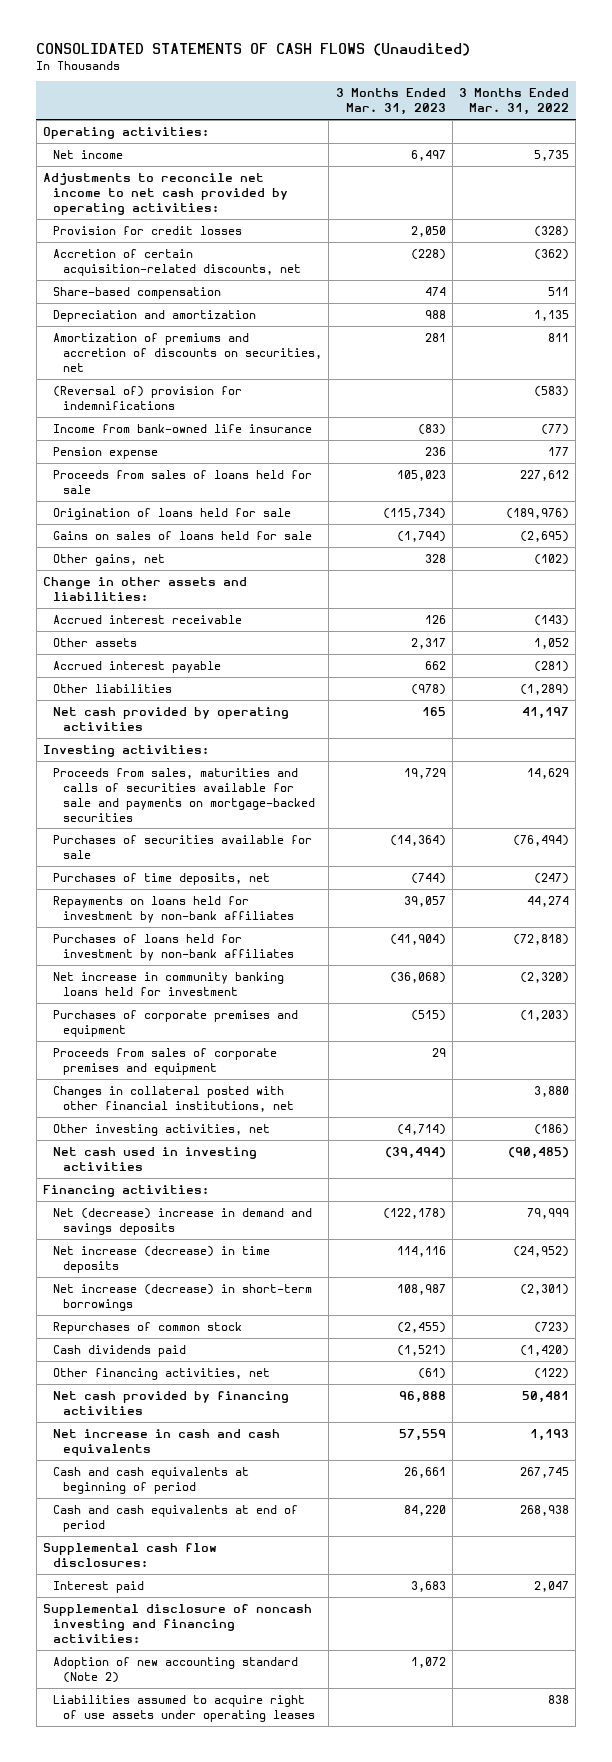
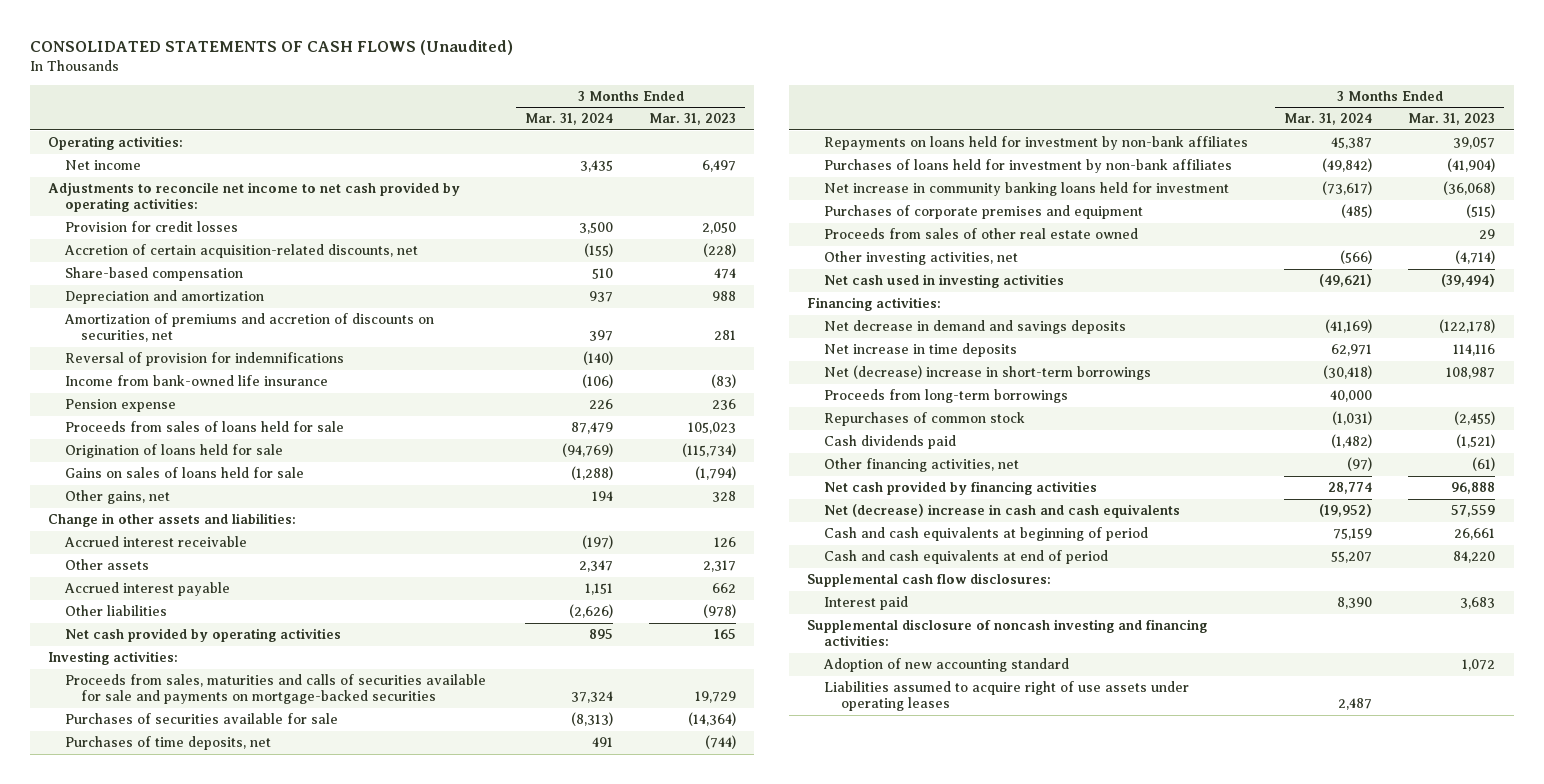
[459,88,570,116] 3 Months Ended Mar. 31, 2022 -> none
none -> [524,113,613,126] Mar. 31, 2024
[53,385,243,410] (Reversal of) provision for indemnifications -> [64,352,344,367] Reversal of provision for indemnifications
[53,1047,278,1075] Proceeds from sales of corporate premises and equipment -> none
[53,1085,295,1112] Changes in collateral posted with other financial institutions, net -> none
none -> [823,228,1138,240] Proceeds from sales of other real estate owned
[53,1207,313,1235] Net (decrease) increase in demand and savings deposits -> [823,320,1126,335] Net decrease in demand and savings deposits
[53,1245,271,1273] Net increase (decrease) in time deposits -> [823,343,1017,358] Net increase in time deposits
[53,1283,313,1311] Net increase (decrease) in short-term borrowings -> [823,365,1151,381] Net (decrease) increase in short-term borrowings
none -> [823,389,1068,404] Proceeds from long-term borrowings
[53,1428,281,1456] Net increase in cash and cash equivalents -> [823,504,1180,519] Net (decrease) increase in cash and cash equivalents
[53,1656,299,1683] Adoption of new accounting standard (Note 2) -> [822,658,1069,673] Adoption of new accounting standard

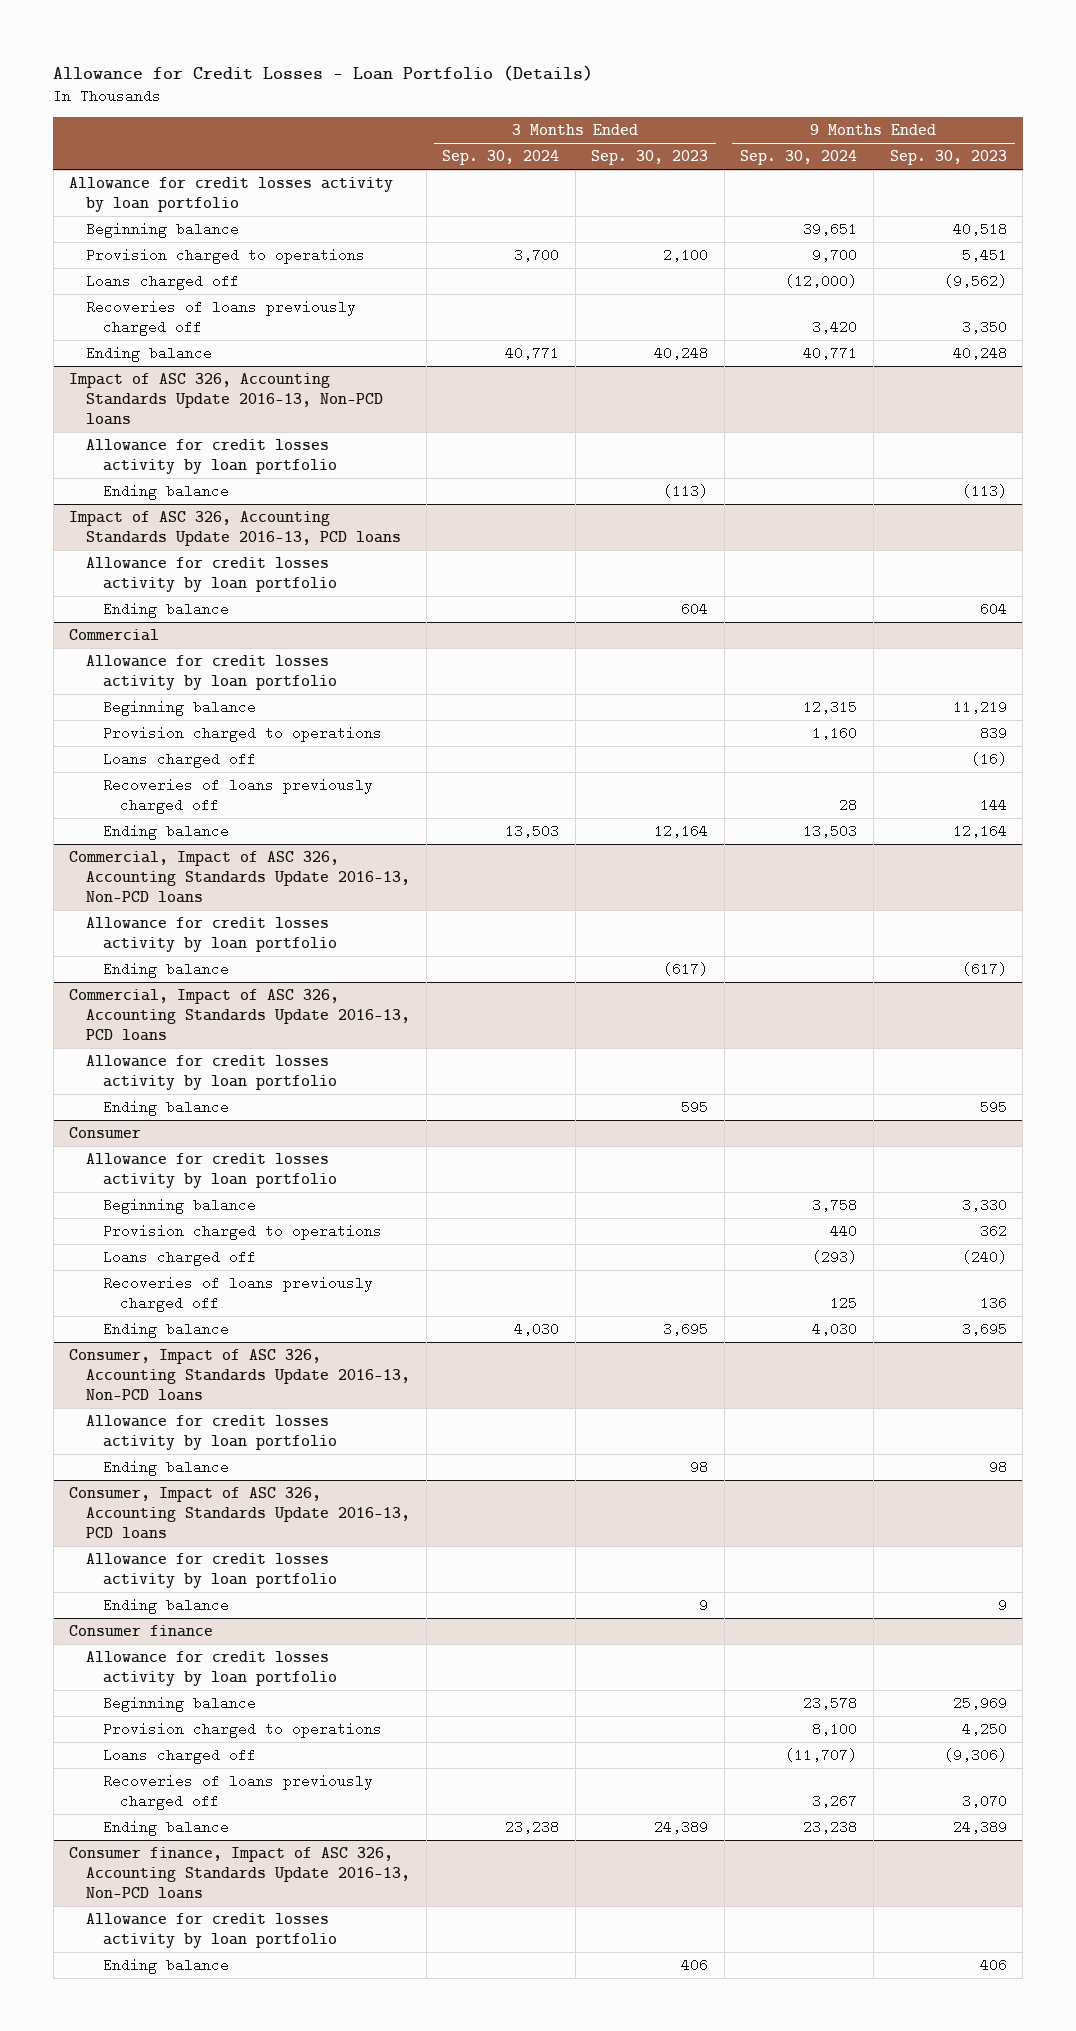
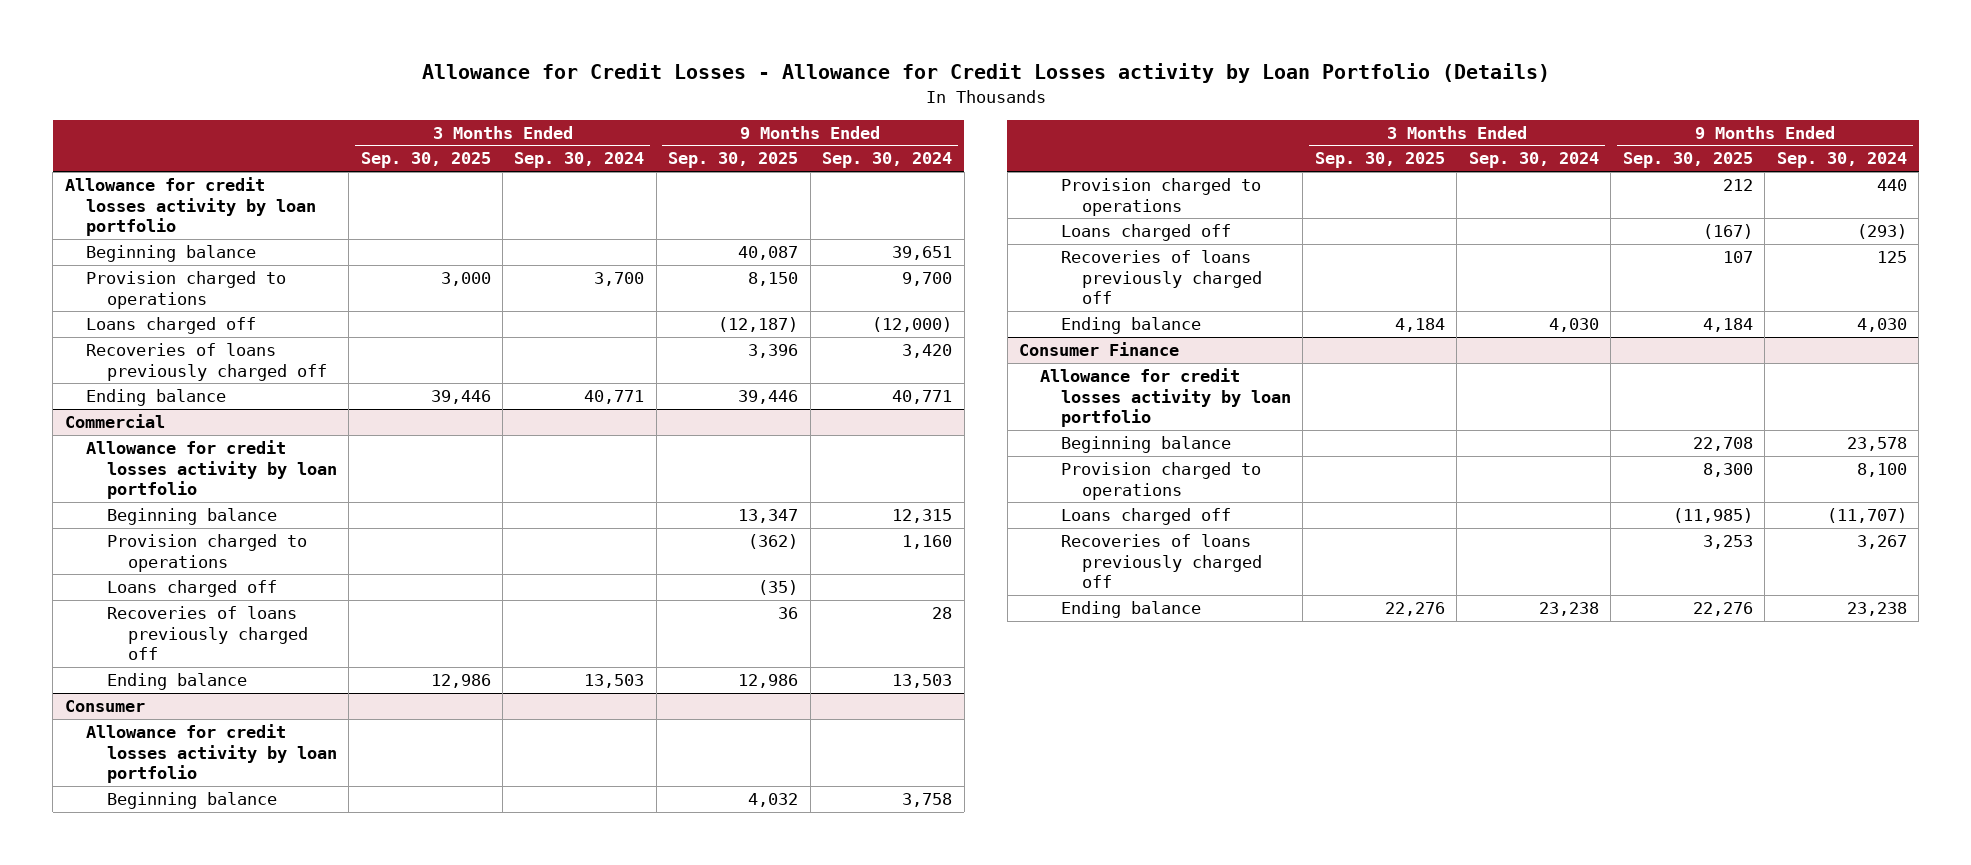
[53,64,594,81] Allowance for Credit Losses - Loan Portfolio (Details) -> [421,63,1550,84] Allowance for Credit Losses - Allowance for Credit Losses activity by Loan Portfolio (Details)
[591,150,709,166] Sep. 30, 2023 -> none
[889,150,1007,166] Sep. 30, 2023 -> none
none -> [360,152,491,169] Sep. 30, 2025
none -> [668,152,799,169] Sep. 30, 2025
[69,372,384,426] Impact of ASC 326, Accounting Standards Update 2016-13, Non-PCD loans -> none
[86,438,338,475] Allowance for credit losses activity by loan portfolio -> none
[103,483,230,500] Ending balance -> none
[69,510,402,547] Impact of ASC 326, Accounting Standards Update 2016-13, PCD loans -> none
[86,556,338,593] Allowance for credit losses activity by loan portfolio -> none
[103,601,230,618] Ending balance -> none
[69,850,411,904] Commercial, Impact of ASC 326, Accounting Standards Update 2016-13, Non-PCD loans -> none
[86,916,338,953] Allowance for credit losses activity by loan portfolio -> none
[103,961,230,978] Ending balance -> none
[69,988,411,1042] Commercial, Impact of ASC 326, Accounting Standards Update 2016-13, PCD loans -> none
[86,1054,338,1091] Allowance for credit losses activity by loan portfolio -> none
[103,1099,230,1116] Ending balance -> none
[69,1348,411,1402] Consumer, Impact of ASC 326, Accounting Standards Update 2016-13, Non-PCD loans -> none
[86,1414,338,1451] Allowance for credit losses activity by loan portfolio -> none
[103,1459,230,1476] Ending balance -> none
[69,1486,411,1540] Consumer, Impact of ASC 326, Accounting Standards Update 2016-13, PCD loans -> none
[86,1552,338,1589] Allowance for credit losses activity by loan portfolio -> none
[103,1597,230,1614] Ending balance -> none
[69,1624,214,1637] Consumer finance -> [1019,342,1180,357] Consumer Finance
[69,1846,411,1900] Consumer finance, Impact of ASC 326, Accounting Standards Update 2016-13, Non-PCD loans -> none
[86,1912,338,1949] Allowance for credit losses activity by loan portfolio -> none
[103,1957,230,1974] Ending balance -> none

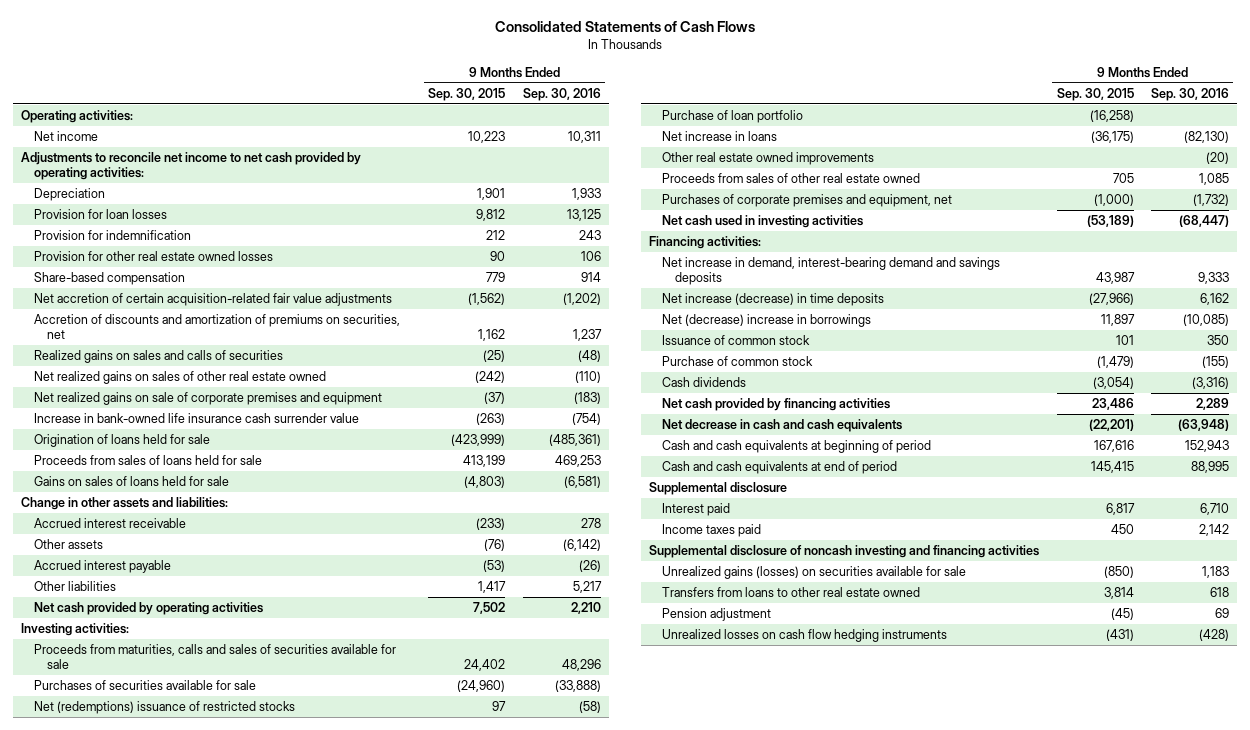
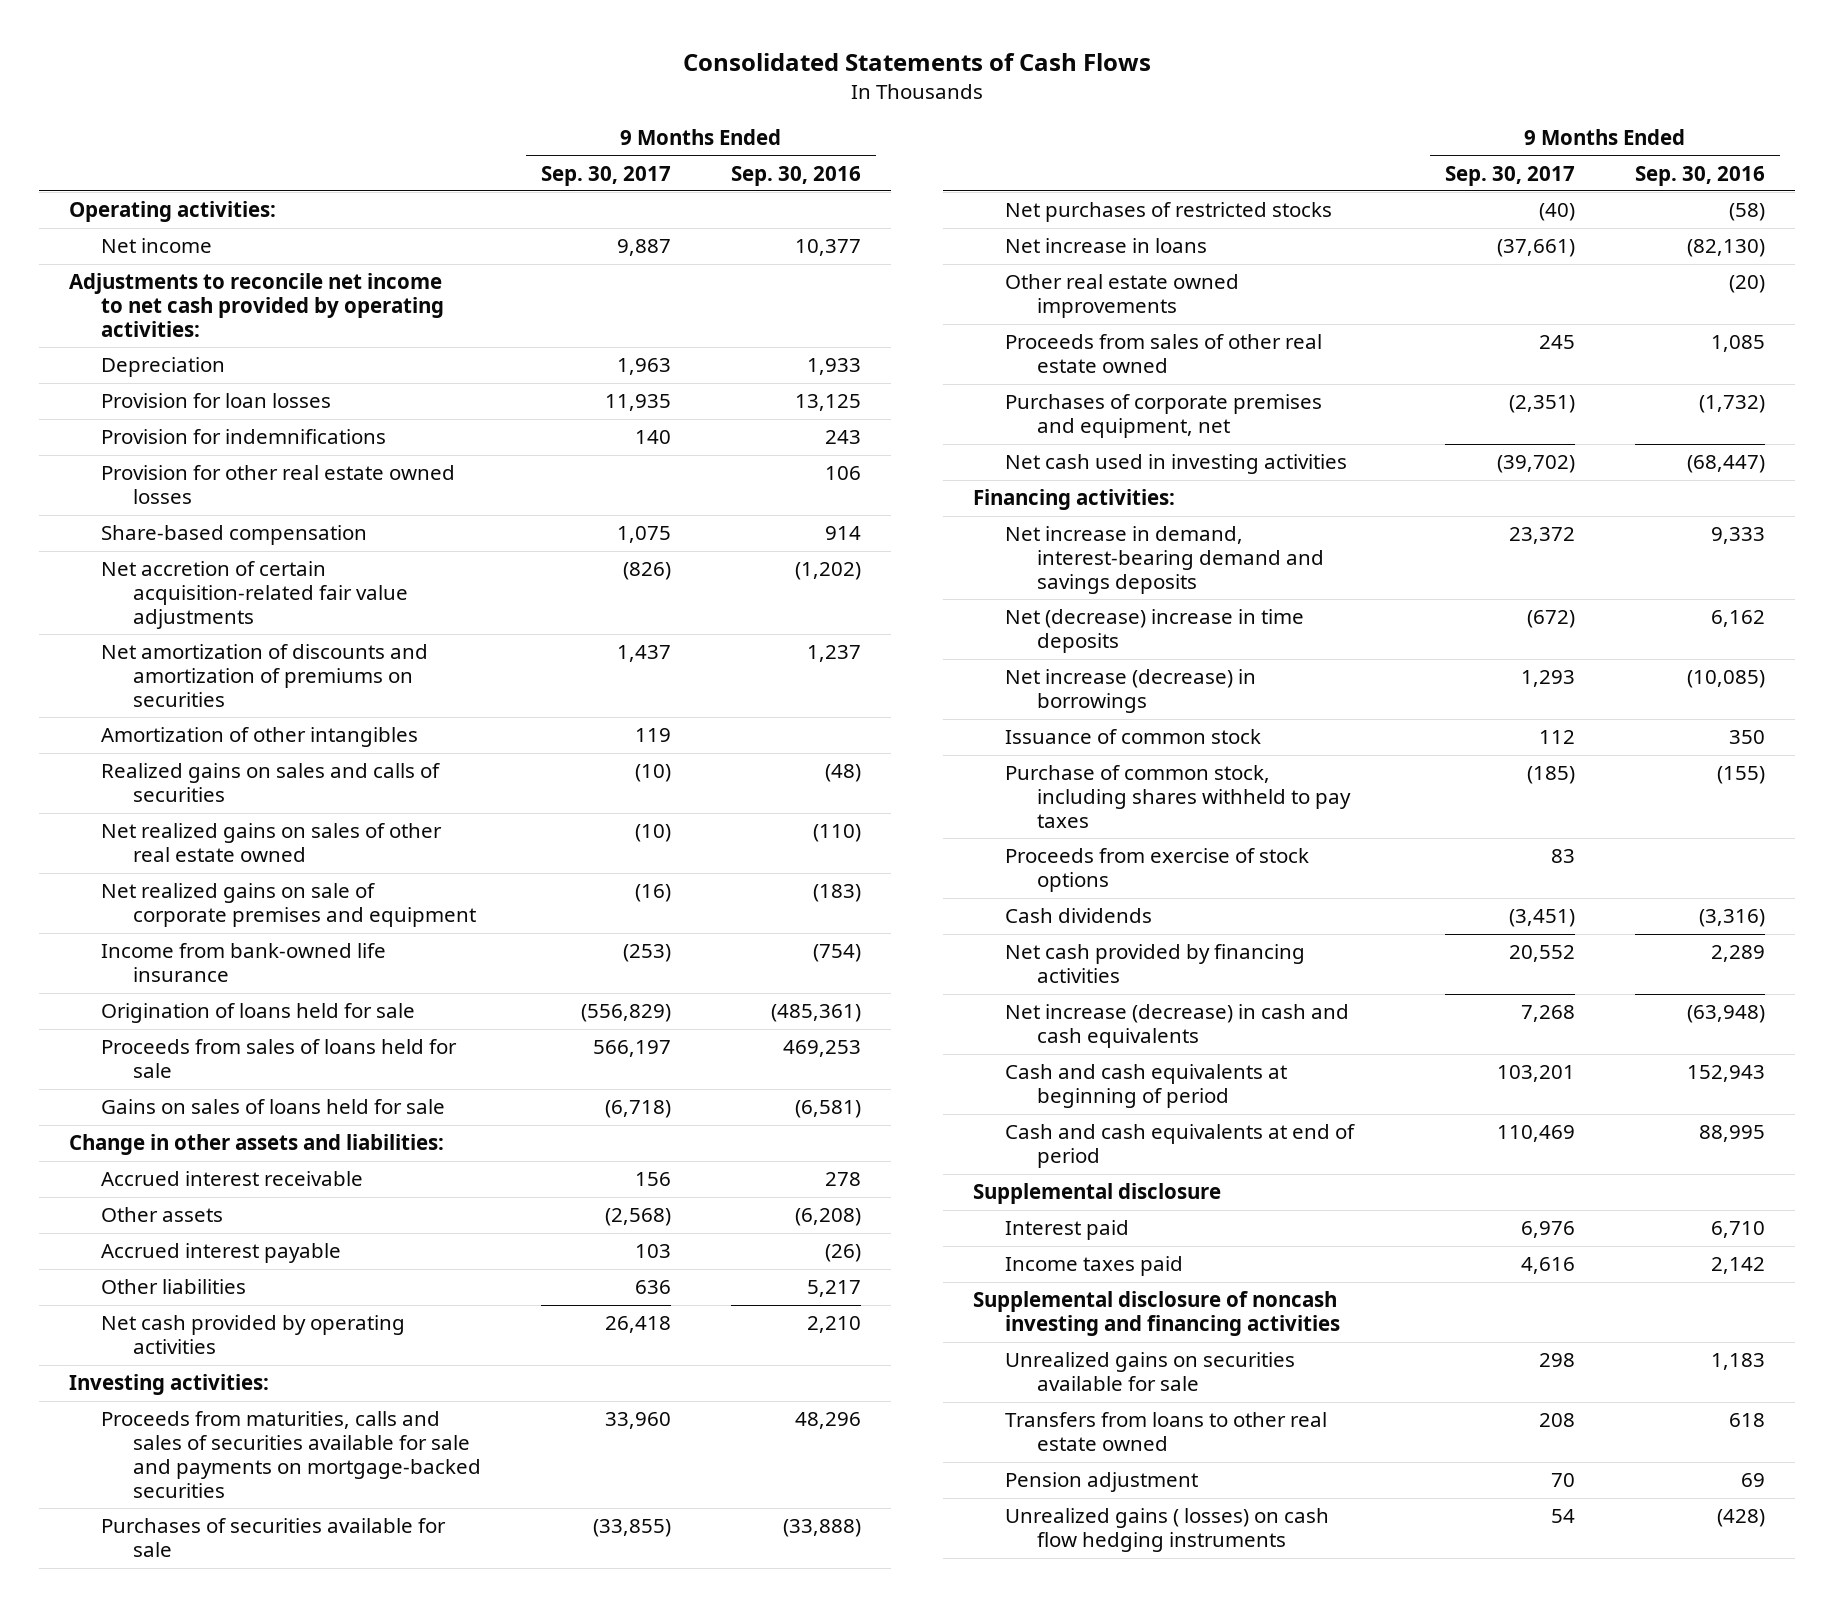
[428,88,506,102] Sep. 30, 2015 -> none
none -> [540,165,671,186] Sep. 30, 2017
[567,131,601,144] 10,311 -> [795,239,862,257] 10,377
[33,230,191,241] Provision for indemnification -> [100,429,386,445] Provision for indemnifications
[33,314,400,339] Accretion of discounts and amortization of premiums on securities, net -> [100,644,428,708] Net amortization of discounts and amortization of premiums on securities
none -> [100,727,418,748] Amortization of other intangibles
[33,413,359,424] Increase in bank-owned life insurance cash surrender value -> [100,943,386,983] Income from bank-owned life insurance
[562,539,601,552] (6,142) -> [795,1208,862,1227] (6,208)
[33,644,396,669] Proceeds from maturities, calls and sales of securities available for sale -> [100,1411,481,1498] Proceeds from maturities, calls and sales of securities available for sale and payments on mortgage-backed securities
[662,110,804,124] Purchase of loan portfolio -> none
[33,701,295,715] Net (redemptions) issuance of restricted stocks -> [1004,202,1332,223] Net purchases of restricted stocks
[662,293,885,307] Net increase (decrease) in time deposits -> [1004,609,1304,654] Net (decrease) increase in time deposits
[662,314,872,328] Net (decrease) increase in borrowings -> [1004,669,1256,714] Net increase (decrease) in borrowings
[662,356,814,367] Purchase of common stock -> [1004,765,1351,829] Purchase of common stock, including shares withheld to pay taxes
none -> [1004,848,1309,893] Proceeds from exercise of stock options
[662,419,903,433] Net decrease in cash and cash equivalents -> [1004,1004,1349,1049] Net increase (decrease) in cash and cash equivalents
[662,566,967,580] Unrealized gains (losses) on securities available for sale -> [1004,1352,1295,1392] Unrealized gains on securities available for sale
[662,629,948,643] Unrealized losses on cash flow hedging instruments -> [1004,1508,1329,1553] Unrealized gains ( losses) on cash flow hedging instruments

